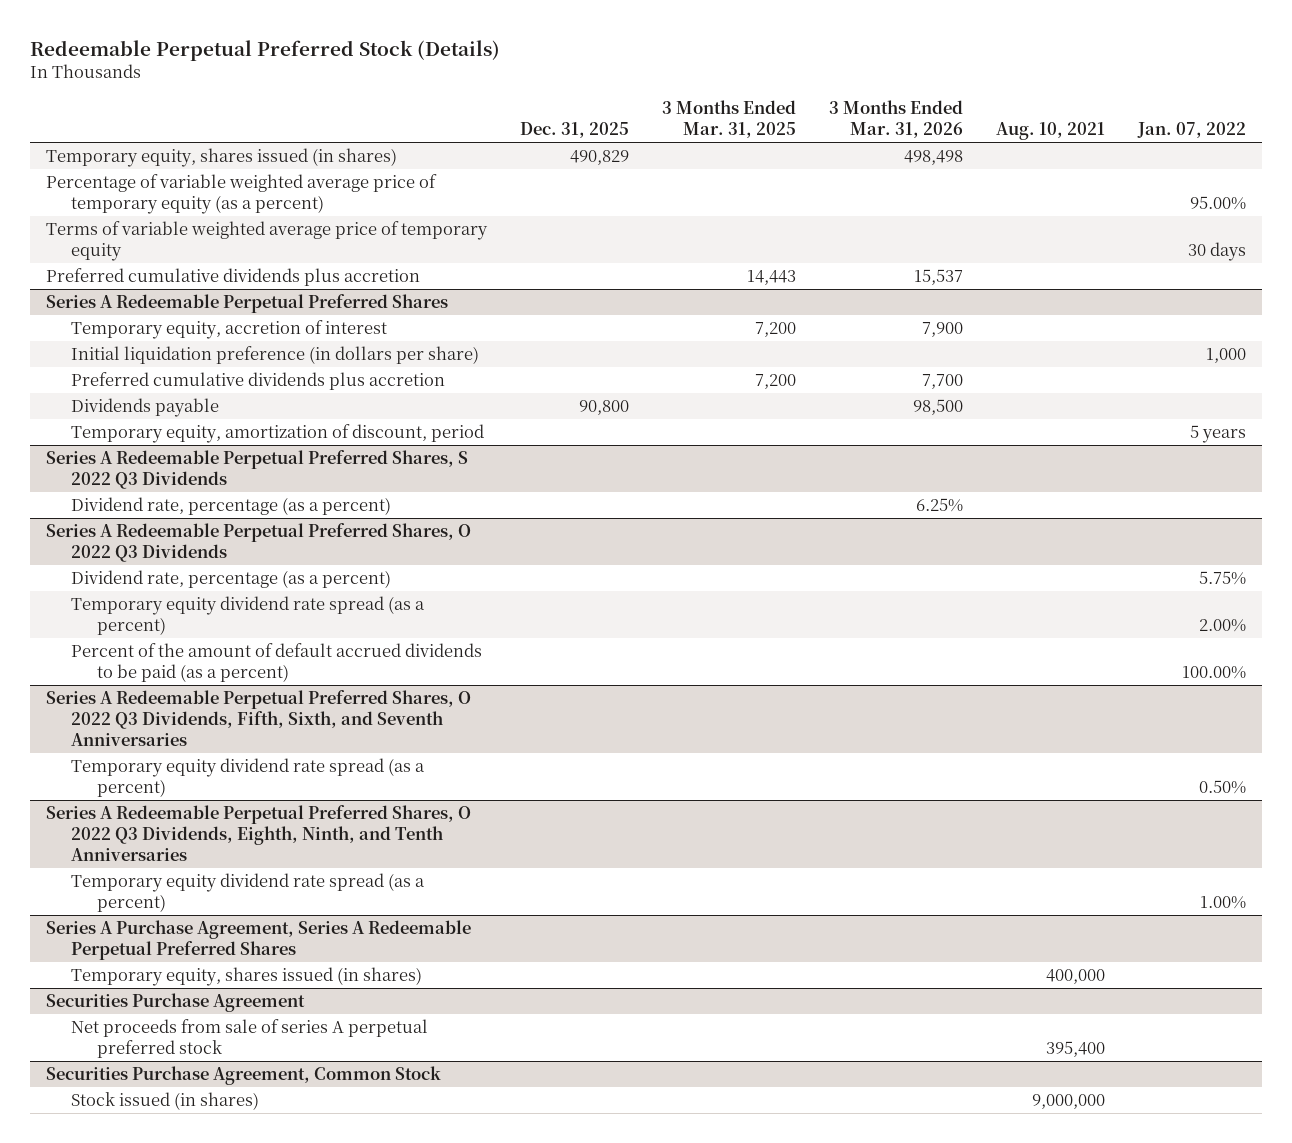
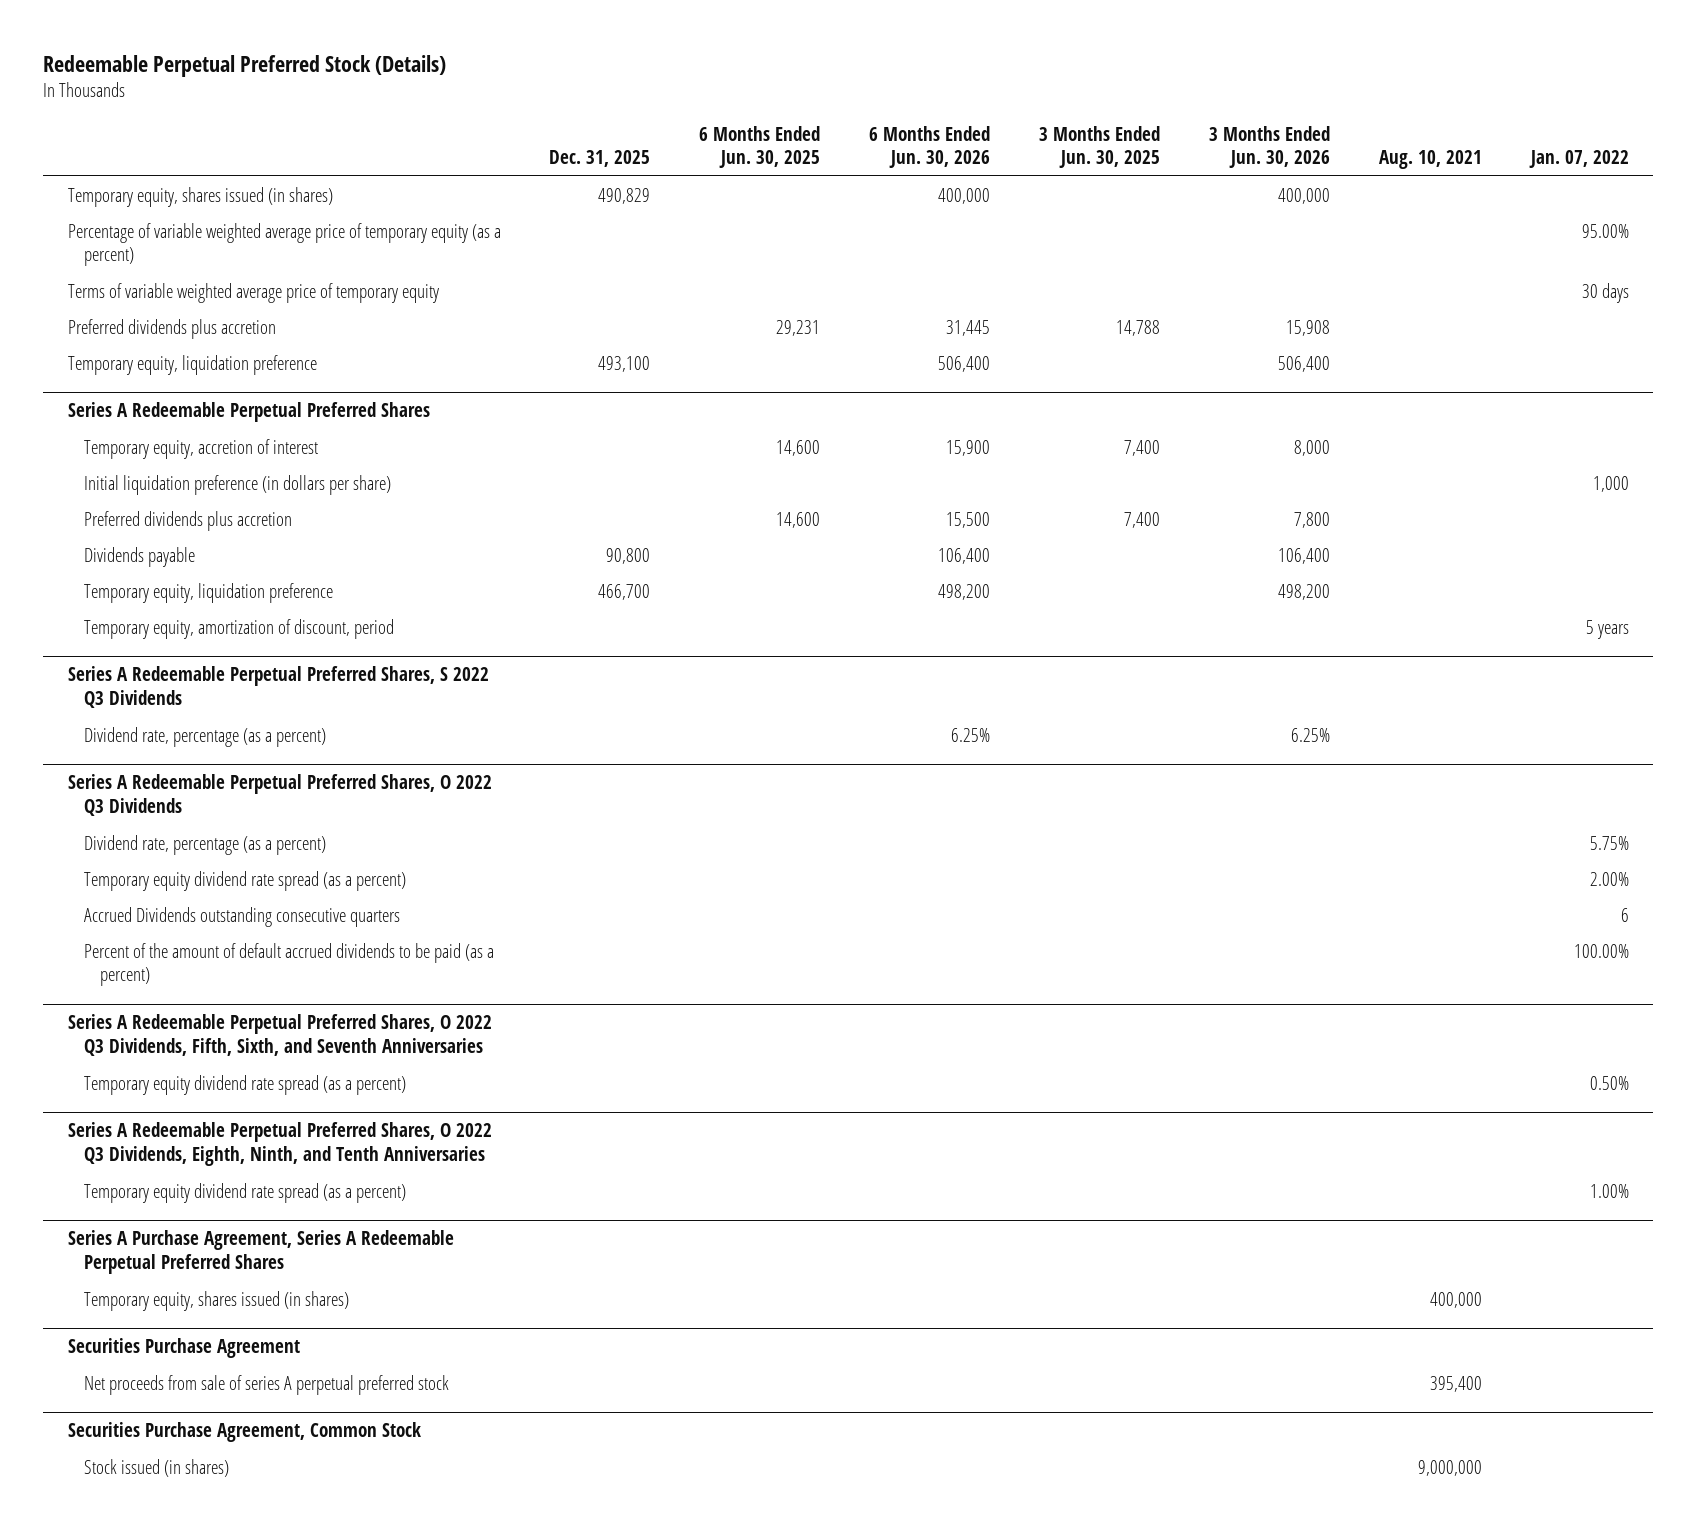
[662,100,797,139] 3 Months Ended Mar. 31, 2025 -> none
[829,100,964,139] 3 Months Ended Mar. 31, 2026 -> none
none -> [699,125,821,169] 6 Months Ended Jun. 30, 2025
none -> [869,125,991,169] 6 Months Ended Jun. 30, 2026
none -> [1039,125,1161,169] 3 Months Ended Jun. 30, 2025
none -> [1208,125,1330,169] 3 Months Ended Jun. 30, 2026
[46,268,421,287] Preferred cumulative dividends plus accretion -> [67,318,276,339] Preferred dividends plus accretion
none -> [67,354,317,375] Temporary equity, liquidation preference
[71,372,446,391] Preferred cumulative dividends plus accretion -> [83,510,292,531] Preferred dividends plus accretion
none -> [83,582,333,603] Temporary equity, liquidation preference
none -> [83,906,400,927] Accrued Dividends outstanding consecutive quarters

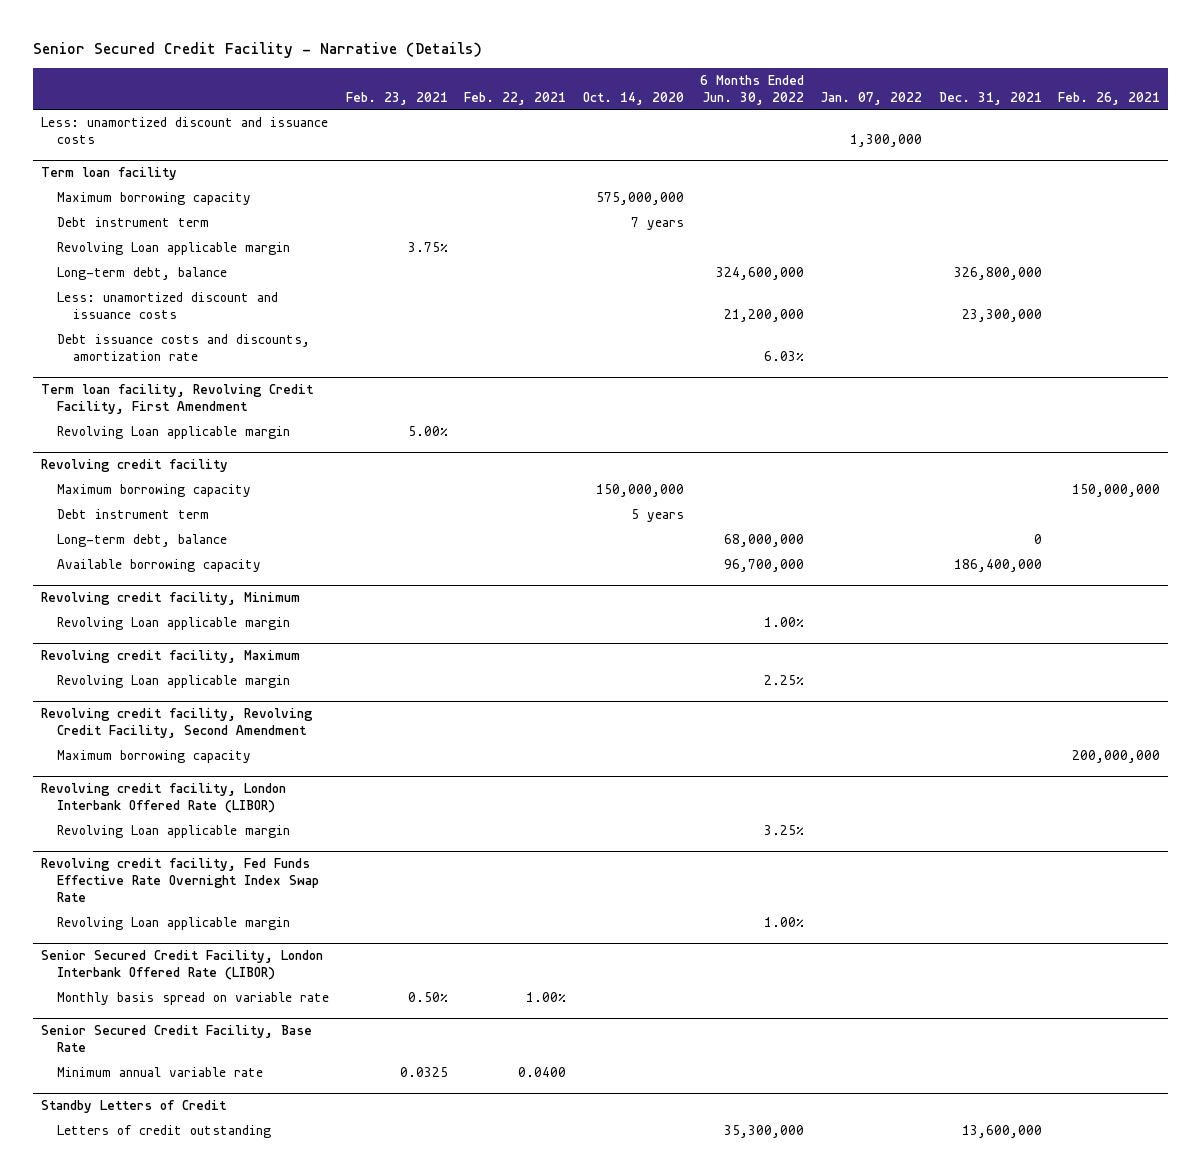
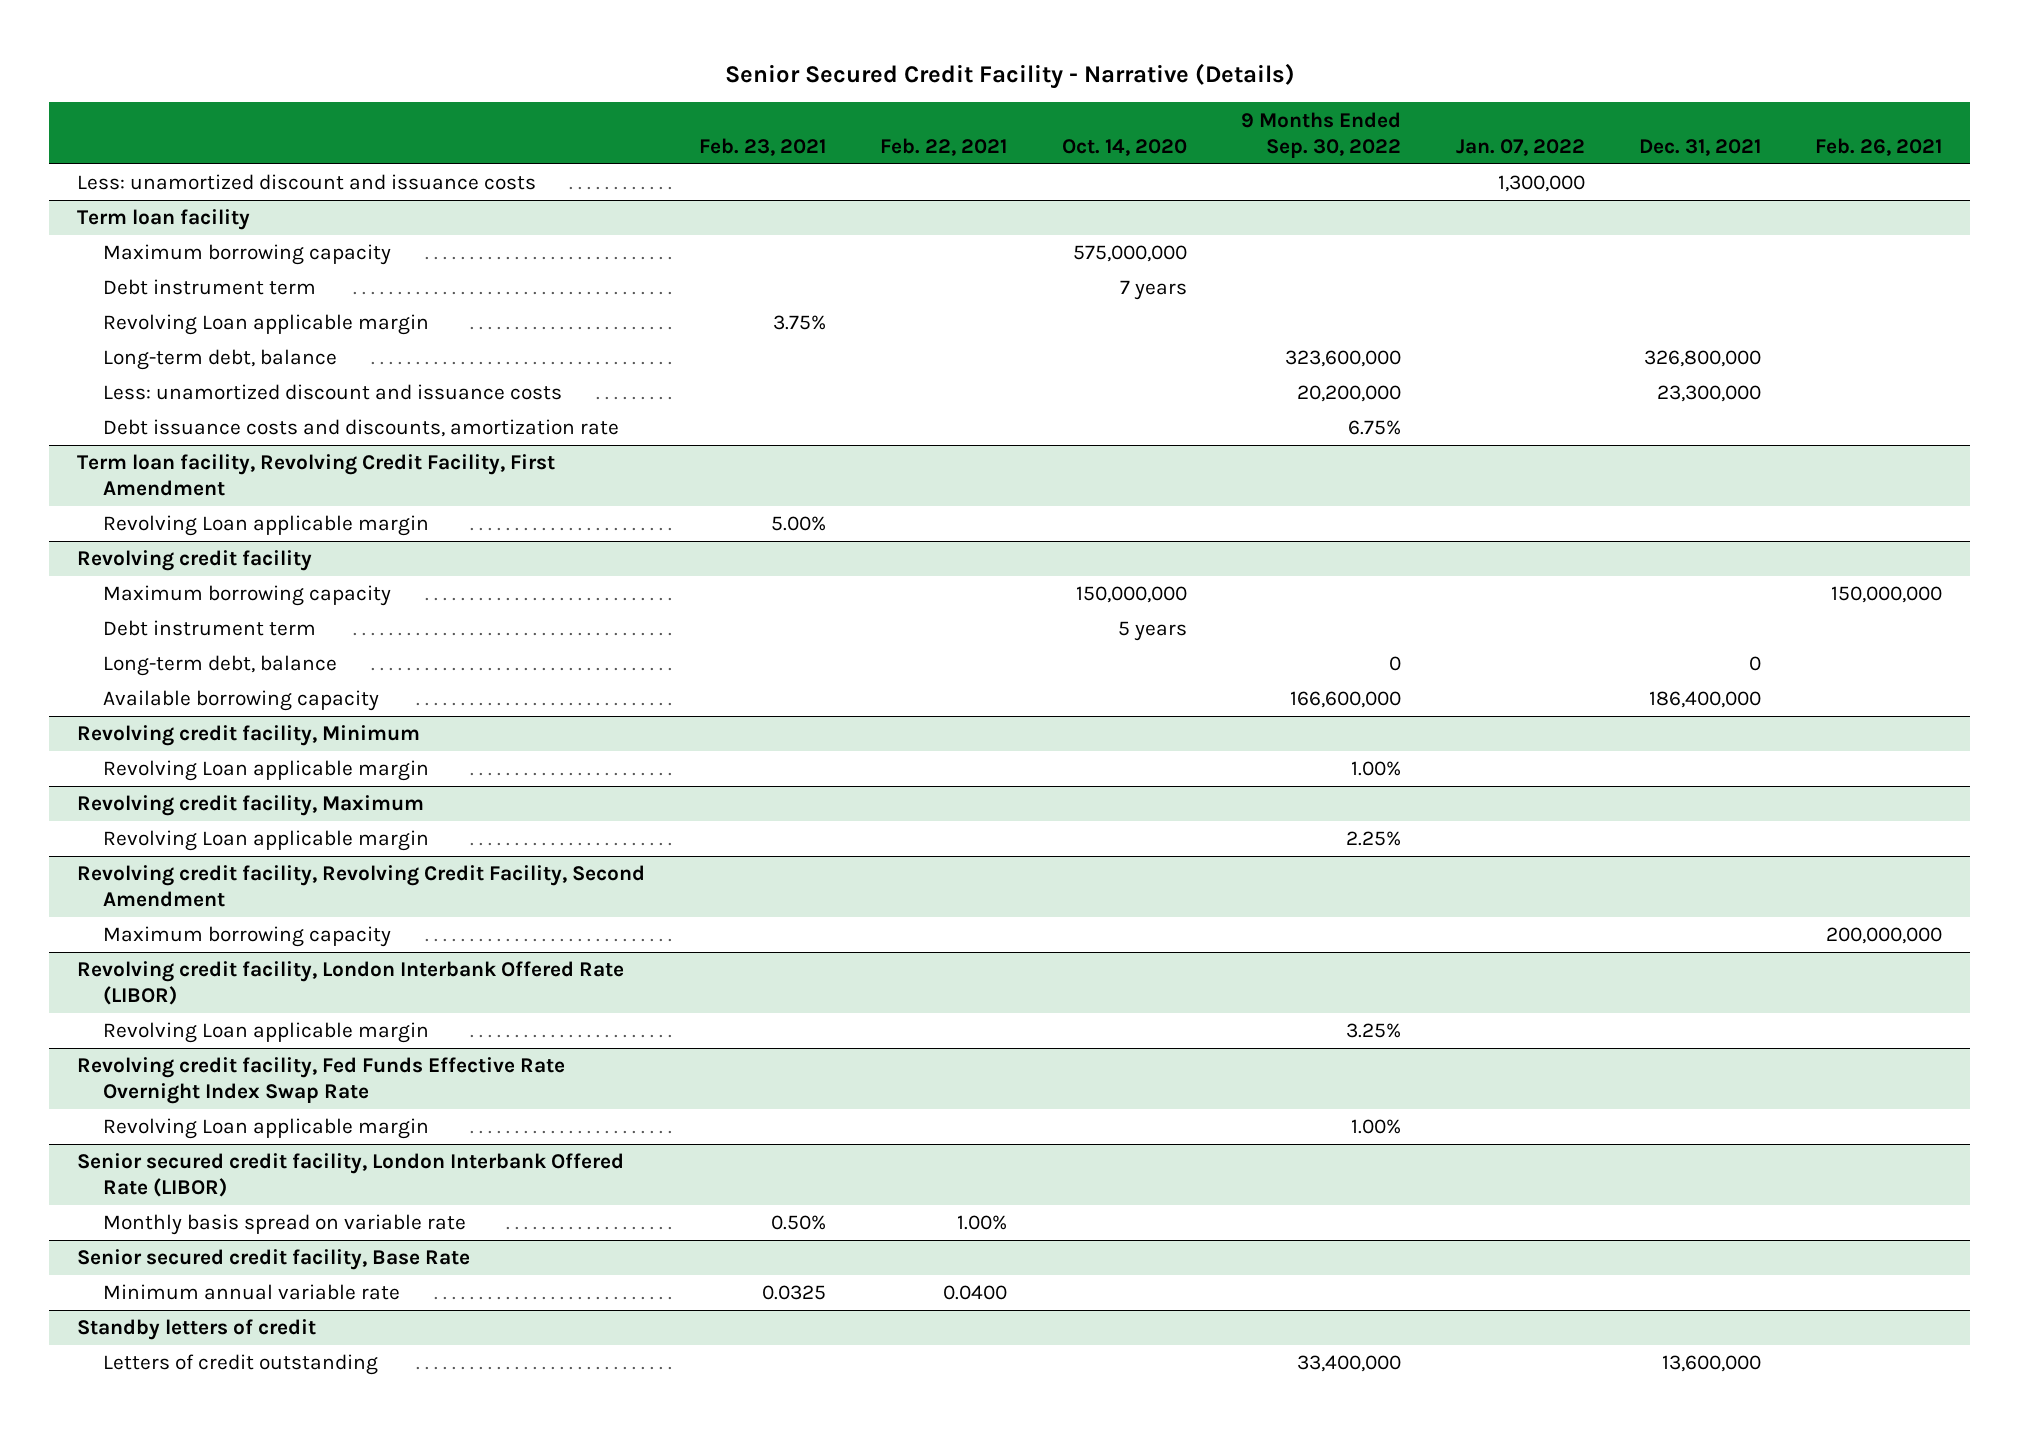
[700,74,805,105] 6 Months Ended Jun. 30, 2022 -> none
none -> [1241,111,1402,158] 9 Months Ended Sep. 30, 2022
[41,950,324,981] Senior Secured Credit Facility, London Interbank Offered Rate (LIBOR) -> [76,1153,624,1198] Senior secured credit facility, London Interbank Offered Rate (LIBOR)
[41,1025,313,1053] Senior Secured Credit Facility, Base Rate -> [76,1249,470,1271] Senior secured credit facility, Base Rate
[41,1100,228,1114] Standby Letters of Credit -> [76,1319,316,1341] Standby letters of credit

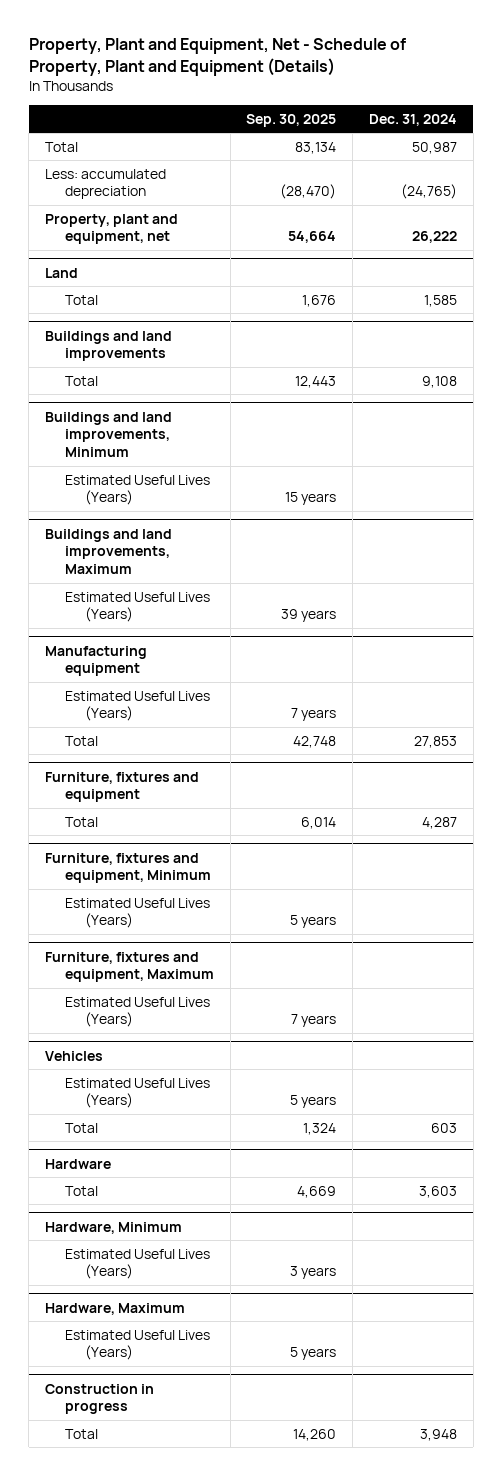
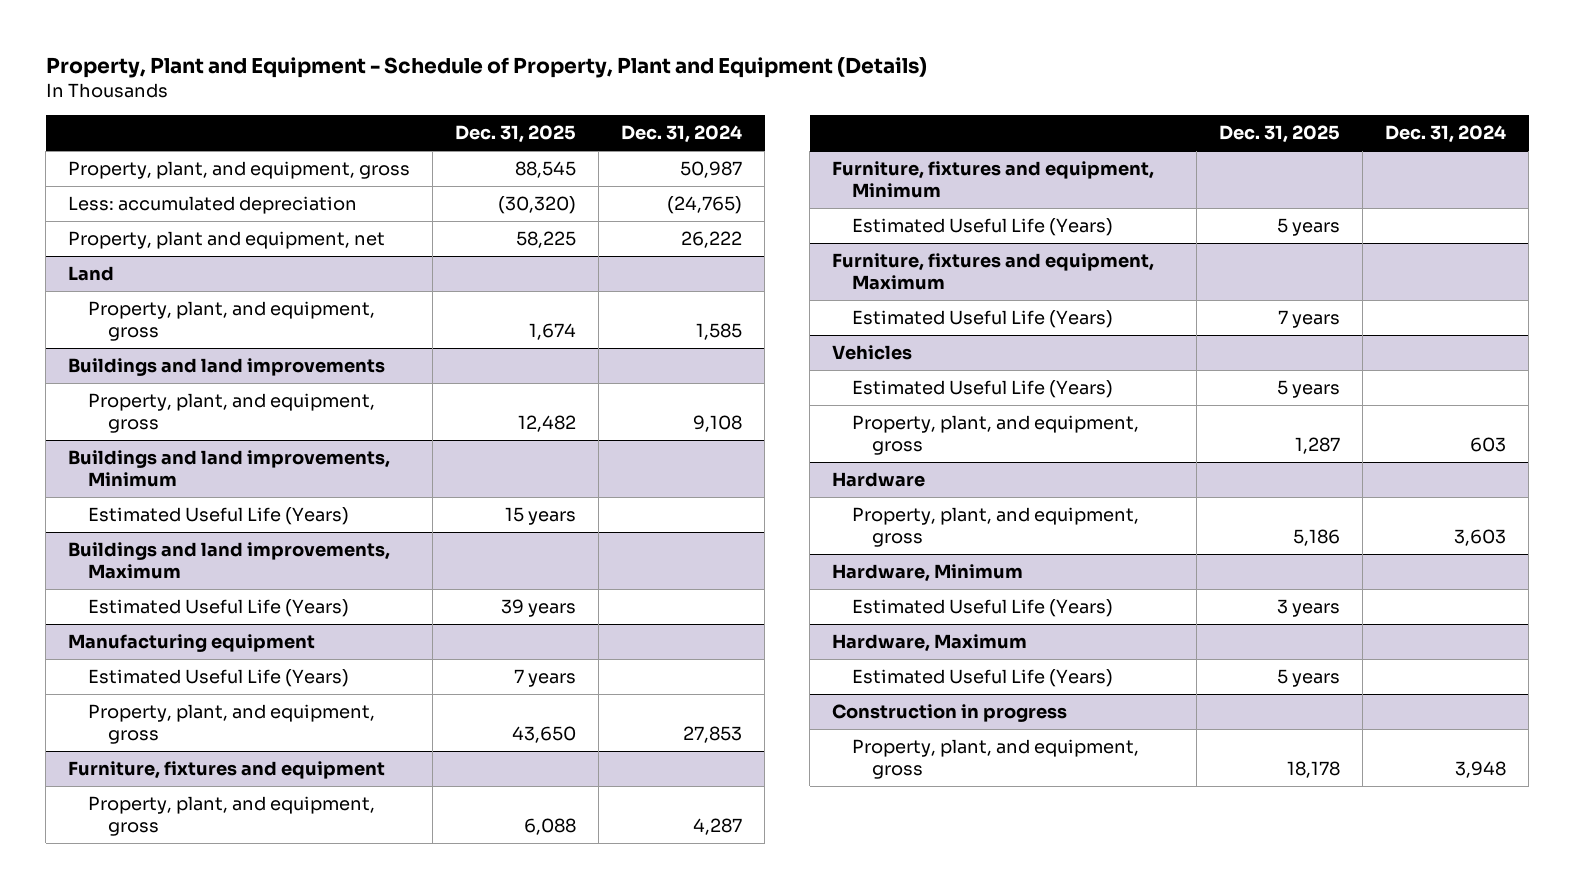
[28,38,406,77] Property, Plant and Equipment, Net - Schedule of Property, Plant and Equipment (Details) -> [45,57,927,79] Property, Plant and Equipment - Schedule of Property, Plant and Equipment (Details)
[246,113,337,127] Sep. 30, 2025 -> none
none -> [455,125,577,144] Dec. 31, 2025
[44,141,78,152] Total -> [68,161,411,180] Property, plant, and equipment, gross
[64,294,98,305] Total -> [88,301,376,341] Property, plant, and equipment, gross
[64,375,98,386] Total -> [88,393,376,433] Property, plant, and equipment, gross
[64,474,210,506] Estimated Useful Lives (Years) -> [88,507,350,526] Estimated Useful Life (Years)
[64,591,210,623] Estimated Useful Lives (Years) -> [88,599,350,618] Estimated Useful Life (Years)
[64,690,210,722] Estimated Useful Lives (Years) -> [88,669,350,688] Estimated Useful Life (Years)
[64,735,98,746] Total -> [88,704,376,744] Property, plant, and equipment, gross
[64,816,98,827] Total -> [88,796,376,836] Property, plant, and equipment, gross
[64,897,210,929] Estimated Useful Lives (Years) -> [852,218,1114,237] Estimated Useful Life (Years)
[64,996,210,1028] Estimated Useful Lives (Years) -> [852,310,1114,329] Estimated Useful Life (Years)
[64,1077,210,1109] Estimated Useful Lives (Years) -> [852,380,1114,399] Estimated Useful Life (Years)
[64,1122,98,1133] Total -> [852,415,1140,455] Property, plant, and equipment, gross
[64,1185,98,1196] Total -> [852,507,1140,547] Property, plant, and equipment, gross
[64,1248,210,1280] Estimated Useful Lives (Years) -> [852,599,1114,618] Estimated Useful Life (Years)
[64,1329,210,1361] Estimated Useful Lives (Years) -> [852,669,1114,688] Estimated Useful Life (Years)
[64,1428,98,1439] Total -> [852,739,1140,779] Property, plant, and equipment, gross

